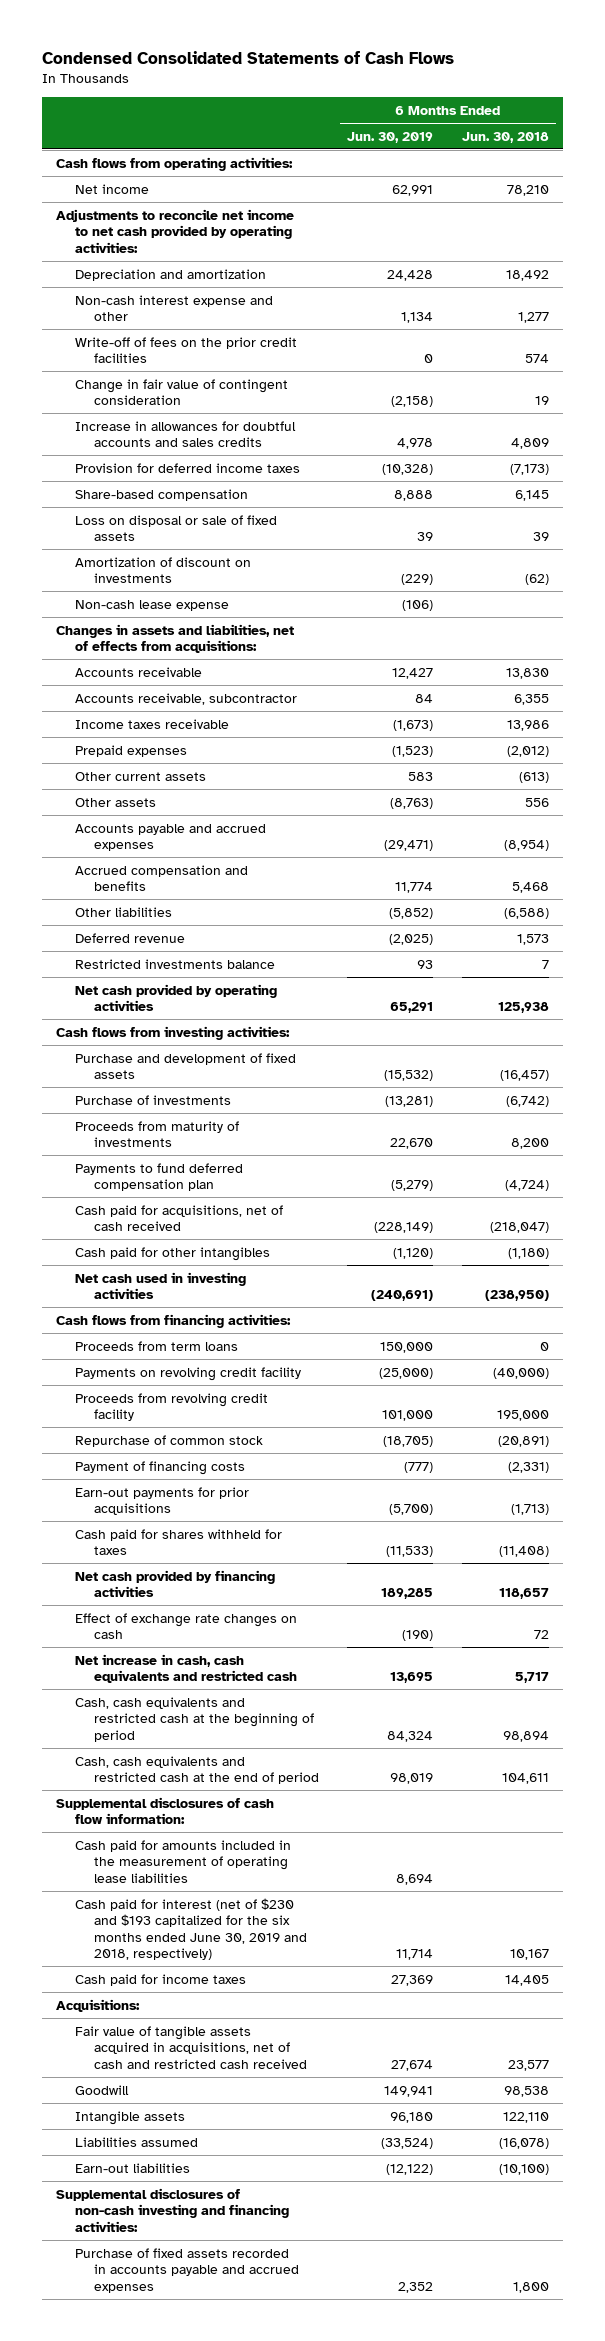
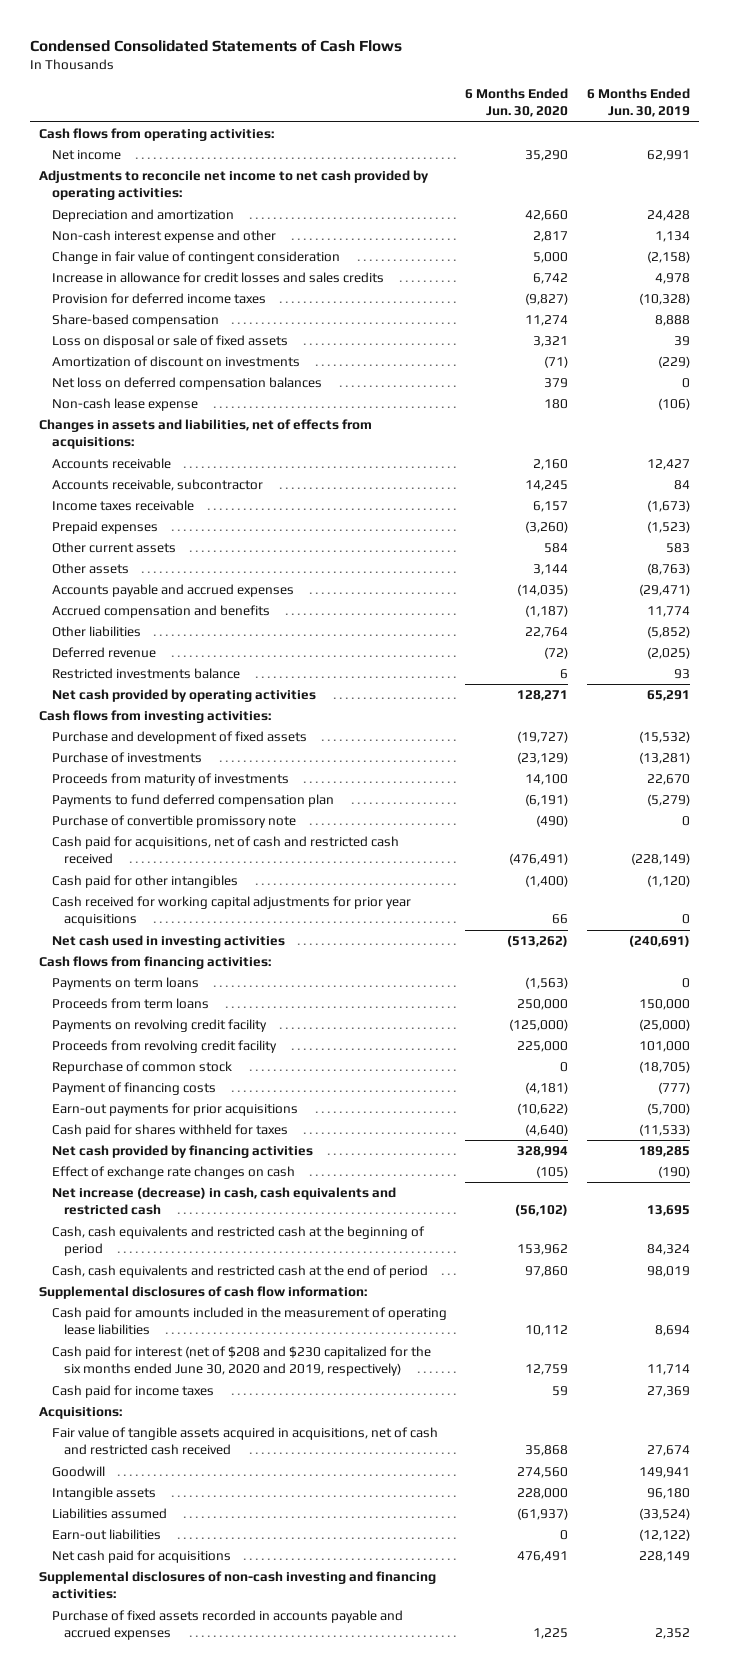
[461,131,549,143] Jun. 30, 2018 -> none
none -> [465,88,569,118] 6 Months Ended Jun. 30, 2020
[75,336,298,364] Write-off of fees on the prior credit facilities -> none
[75,420,297,448] Increase in allowances for doubtful accounts and sales credits -> [51,272,384,284] Increase in allowance for credit losses and sales credits
none -> [51,377,322,391] Net loss on deferred compensation balances
none -> [51,815,296,829] Purchase of convertible promissory note
[75,1204,284,1232] Cash paid for acquisitions, net of cash received -> [51,836,399,865] Cash paid for acquisitions, net of cash and restricted cash received
none -> [51,896,411,927] Cash received for working capital adjustments for prior year acquisitions
none -> [51,977,199,991] Payments on term loans
[75,1653,298,1684] Net increase in cash, cash equivalents and restricted cash -> [51,1187,396,1216] Net increase (decrease) in cash, cash equivalents and restricted cash
[75,1897,308,1960] Cash paid for interest (net of $230 and $193 capitalized for the six months ended June 30, 2019 and 2018, respectively) -> [51,1346,431,1377] Cash paid for interest (net of $208 and $230 capitalized for the six months ended June 30, 2020 and 2019, respectively)
none -> [51,1550,231,1564] Net cash paid for acquisitions

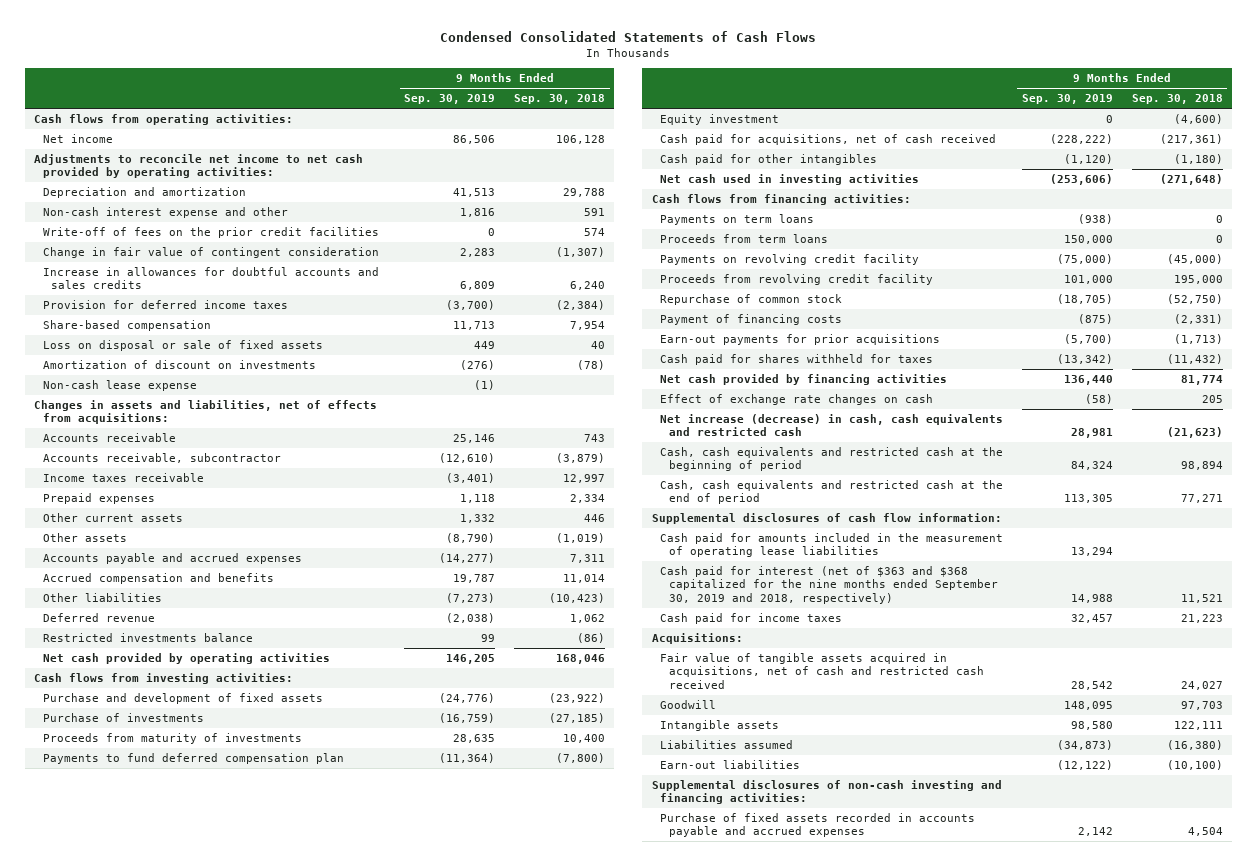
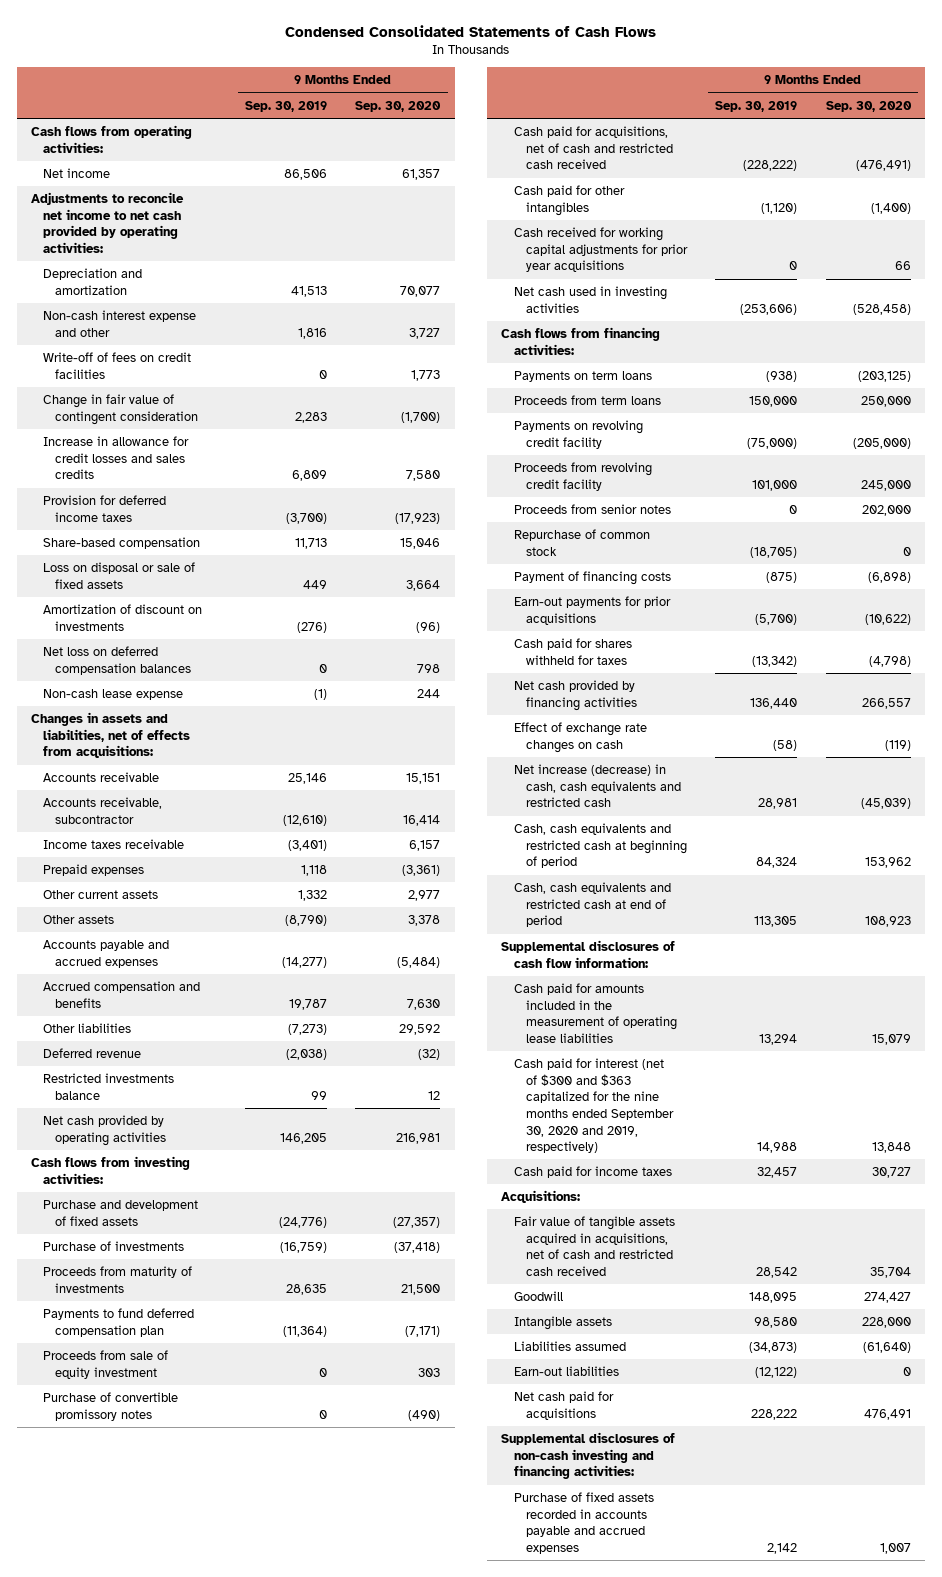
[513,94,605,105] Sep. 30, 2018 -> none
none -> [355,100,442,112] Sep. 30, 2020
[42,227,379,239] Write-off of fees on the prior credit facilities -> [43,352,192,379] Write-off of fees on credit facilities
[42,267,379,290] Increase in allowances for doubtful accounts and sales credits -> [43,436,190,480] Increase in allowance for credit losses and sales credits
none -> [43,646,192,675] Net loss on deferred compensation balances
[660,114,780,126] Equity investment -> none
none -> [43,1350,169,1379] Proceeds from sale of equity investment
none -> [43,1392,179,1421] Purchase of convertible promissory notes
[660,134,997,146] Cash paid for acquisitions, net of cash received -> [513,126,673,170] Cash paid for acquisitions, net of cash and restricted cash received
none -> [513,227,688,273] Cash received for working capital adjustments for prior year acquisitions
none -> [513,504,671,515] Proceeds from senior notes
[660,447,1004,472] Cash, cash equivalents and restricted cash at the beginning of period -> [513,823,687,869] Cash, cash equivalents and restricted cash at beginning of period
[660,480,1004,505] Cash, cash equivalents and restricted cash at the end of period -> [513,882,671,928] Cash, cash equivalents and restricted cash at end of period
[660,566,998,604] Cash paid for interest (net of $363 and $368 capitalized for the nine months ended September 30, 2019 and 2018, respectively) -> [513,1058,674,1154] Cash paid for interest (net of $300 and $363 capitalized for the nine months ended September 30, 2020 and 2019, respectively)
none -> [513,1391,614,1420] Net cash paid for acquisitions

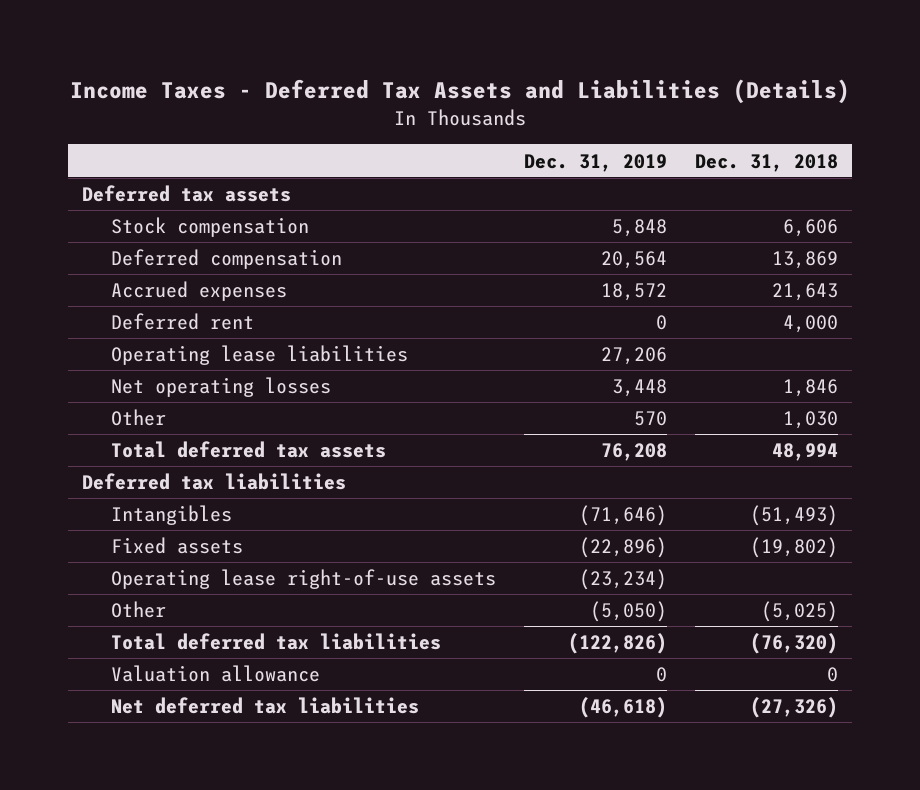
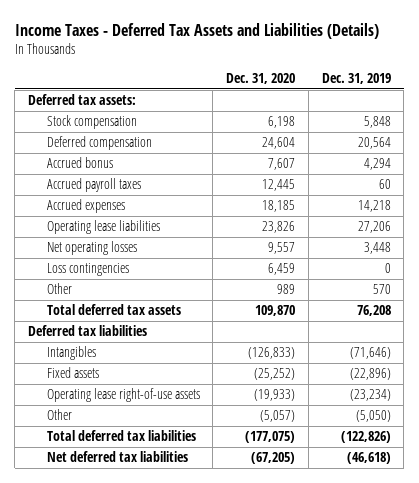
[695,153,839,172] Dec. 31, 2018 -> none
none -> [226,73,296,85] Dec. 31, 2020
[81,185,291,203] Deferred tax assets -> [27,94,136,106] Deferred tax assets:
[110,313,254,331] Deferred rent -> none
none -> [46,157,113,169] Accrued bonus
none -> [46,178,141,193] Accrued payroll taxes
[600,283,667,302] 18,572 -> [357,200,391,213] 14,218
none -> [46,263,129,277] Loss contingencies
[110,665,320,683] Valuation allowance -> none

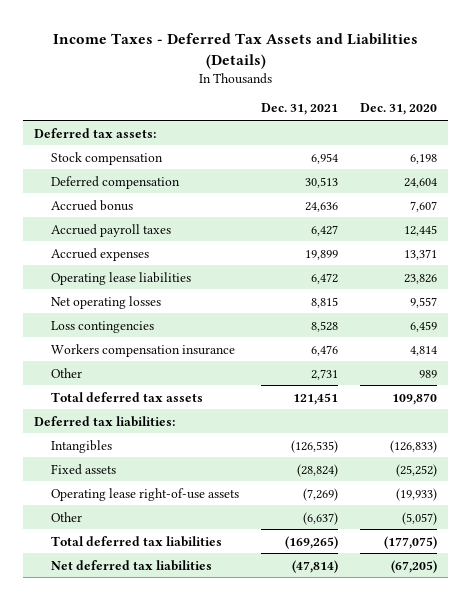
[321,73,391,85] Dec. 31, 2019 -> none
none -> [260,103,338,116] Dec. 31, 2021
[262,200,296,213] 18,185 -> [403,248,437,260] 13,371
none -> [50,343,235,357] Workers compensation insurance
[27,325,147,337] Deferred tax liabilities -> [34,415,176,427] Deferred tax liabilities:

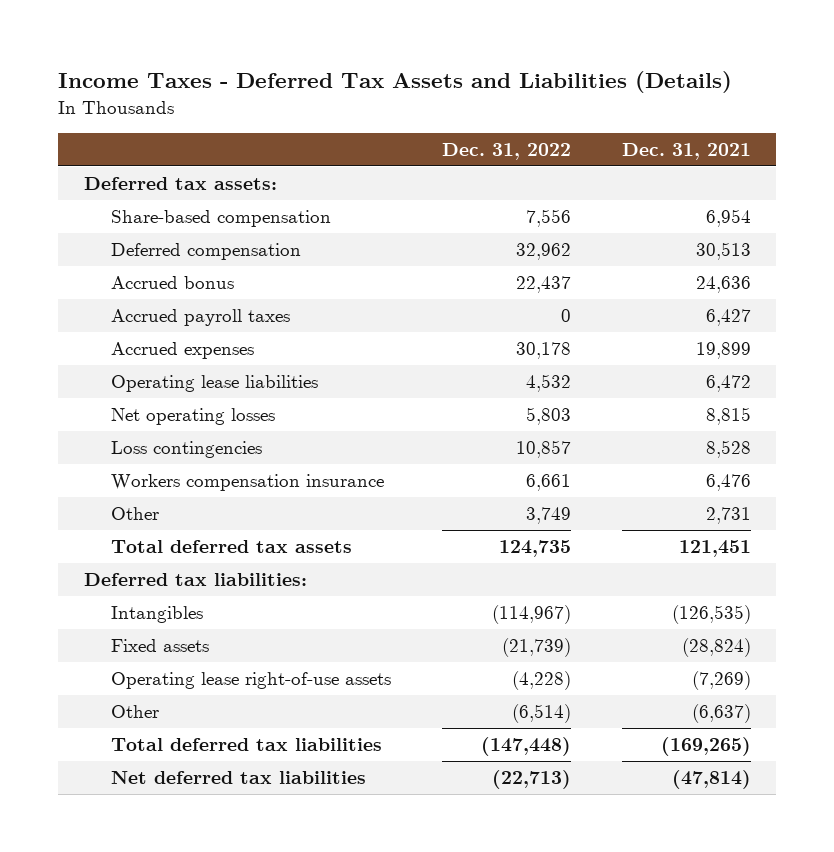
[359,103,437,116] Dec. 31, 2020 -> none
none -> [441,143,571,161] Dec. 31, 2022
[50,151,163,165] Stock compensation -> [110,209,331,227] Share-based compensation

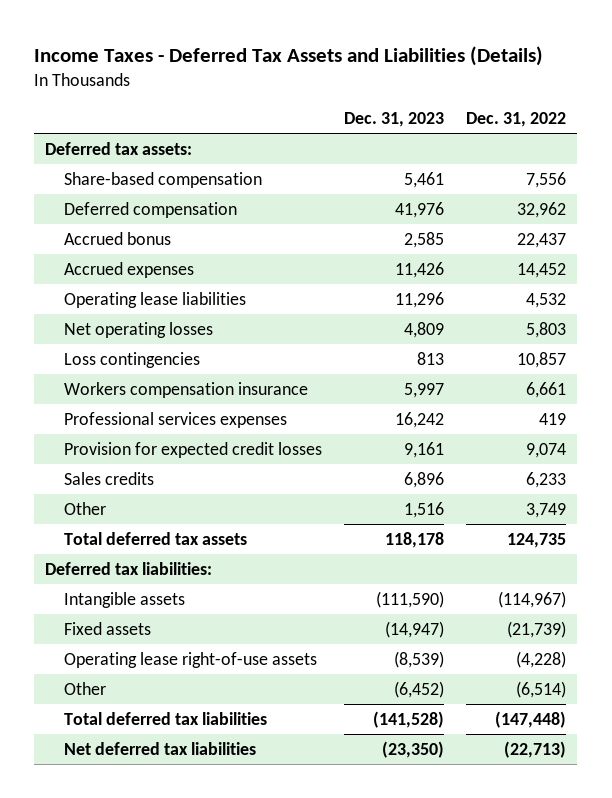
[621,143,751,161] Dec. 31, 2021 -> none
none -> [344,111,445,127] Dec. 31, 2023
[110,308,290,326] Accrued payroll taxes -> none
[515,341,571,359] 30,178 -> [517,262,567,278] 14,452
none -> [64,411,288,428] Professional services expenses
none -> [64,441,323,458] Provision for expected credit losses
none -> [64,471,155,485] Sales credits
[110,605,203,623] Intangibles -> [64,591,186,608] Intangible assets

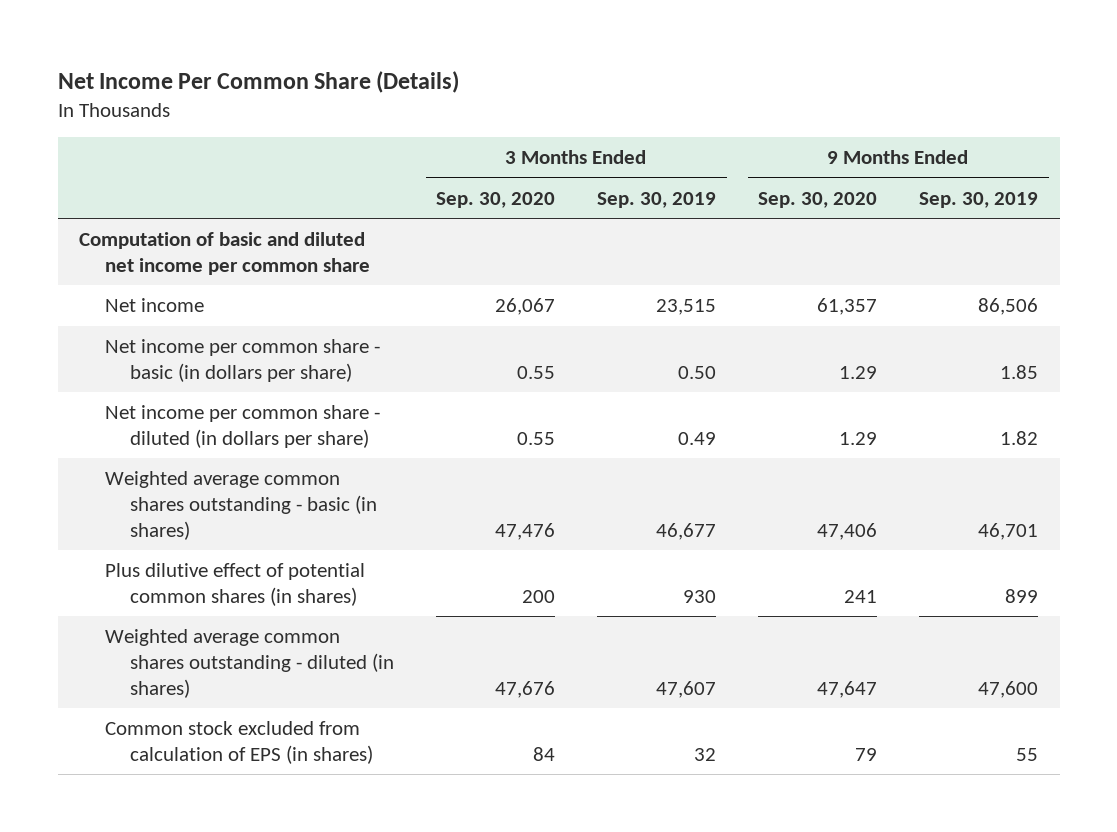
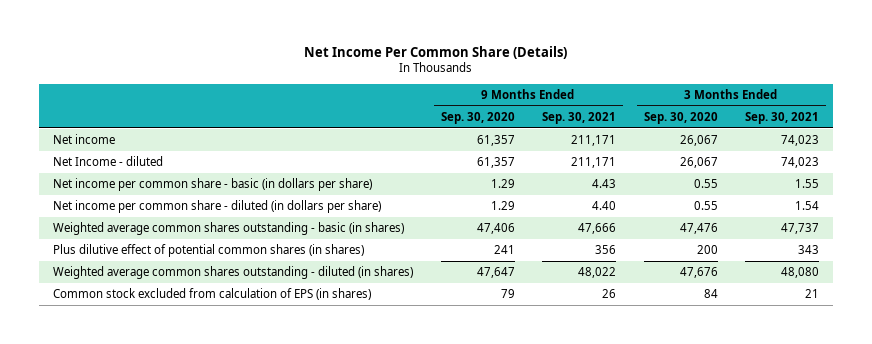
[597,191,717,208] Sep. 30, 2019 -> none
[919,191,1039,208] Sep. 30, 2019 -> none
none -> [542,111,617,124] Sep. 30, 2021
none -> [745,111,820,124] Sep. 30, 2021
[78,231,370,275] Computation of basic and diluted net income per common share -> none
none -> [53,156,164,167] Net Income - diluted

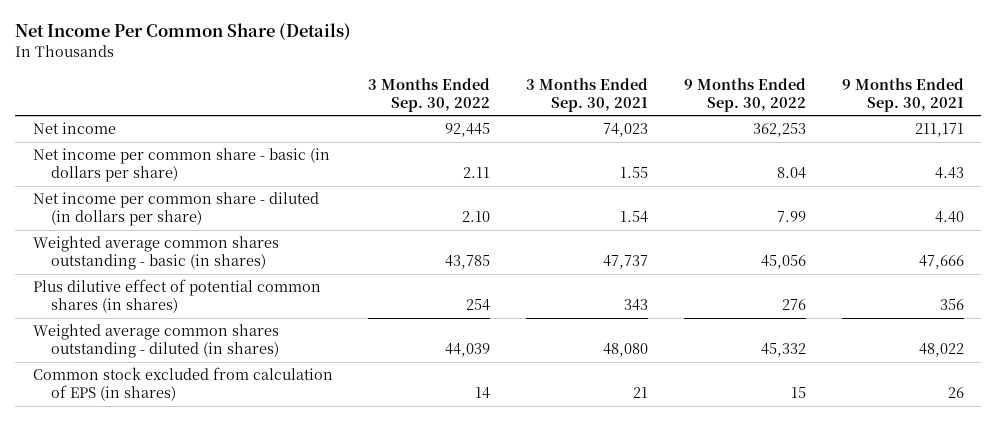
[440,111,515,124] Sep. 30, 2020 -> none
[643,111,718,124] Sep. 30, 2020 -> none
none -> [368,77,491,112] 3 Months Ended Sep. 30, 2022
none -> [683,77,806,112] 9 Months Ended Sep. 30, 2022
[53,156,164,167] Net Income - diluted -> none

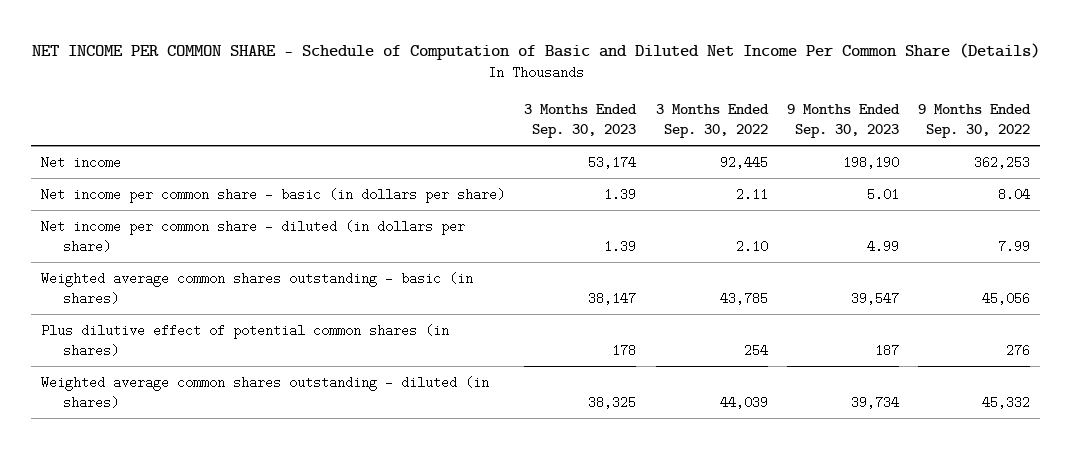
[14,23,351,41] Net Income Per Common Share (Details) -> [31,42,1040,60] NET INCOME PER COMMON SHARE - Schedule of Computation of Basic and Diluted Net Income Per Common Share (Details)
[526,77,649,112] 3 Months Ended Sep. 30, 2021 -> none
[841,77,964,112] 9 Months Ended Sep. 30, 2021 -> none
none -> [524,104,638,139] 3 Months Ended Sep. 30, 2023
none -> [786,104,900,139] 9 Months Ended Sep. 30, 2023
[32,367,333,402] Common stock excluded from calculation of EPS (in shares) -> none

